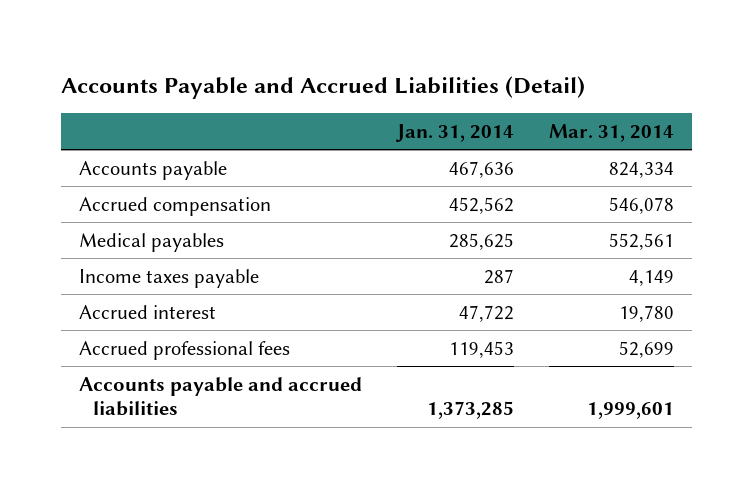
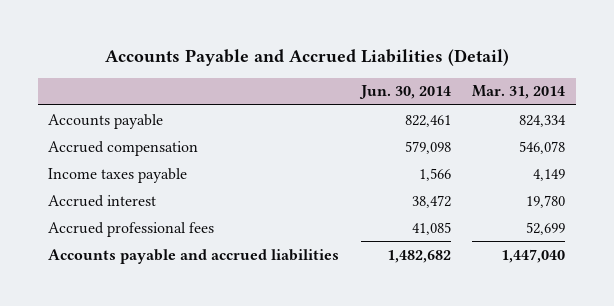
[395,123,515,142] Jan. 31, 2014 -> none
none -> [358,85,451,100] Jun. 30, 2014
[78,232,224,252] Medical payables -> none
[587,402,675,420] 1,999,601 -> [501,248,566,263] 1,447,040

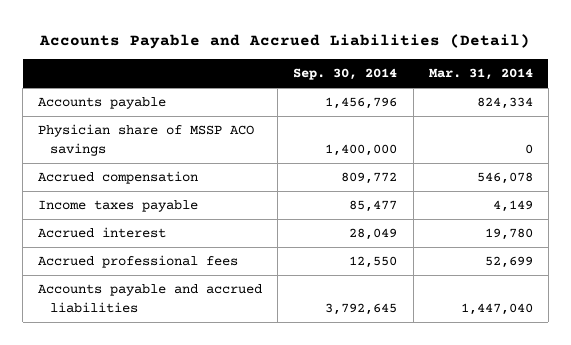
[358,85,451,100] Jun. 30, 2014 -> none
none -> [293,68,398,81] Sep. 30, 2014
none -> [38,124,255,156] Physician share of MSSP ACO savings

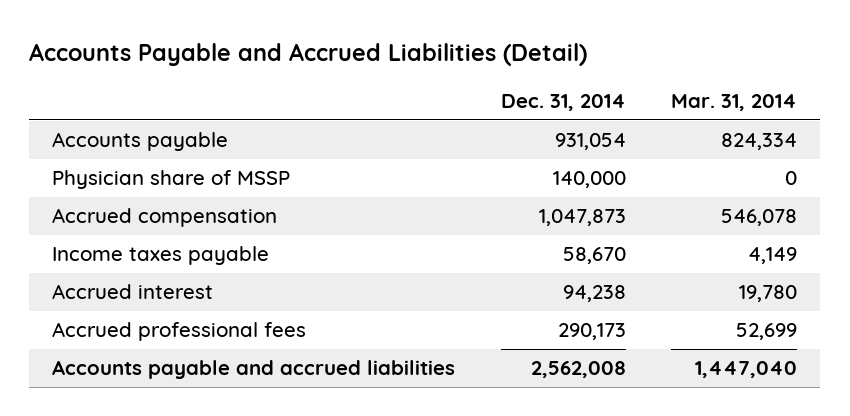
[293,68,398,81] Sep. 30, 2014 -> none
none -> [500,94,626,112] Dec. 31, 2014
[38,124,255,156] Physician share of MSSP ACO savings -> [52,170,291,190] Physician share of MSSP

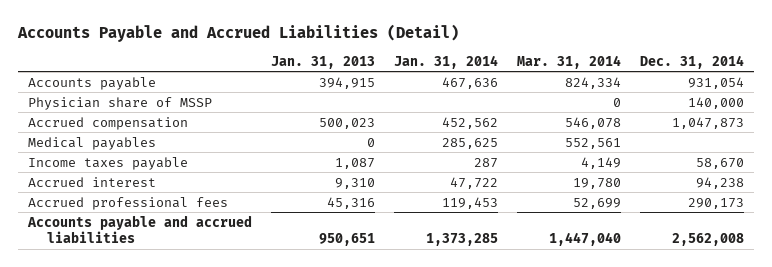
none -> [270,55,375,69] Jan. 31, 2013
none -> [393,54,498,69] Jan. 31, 2014
none -> [27,136,156,150] Medical payables

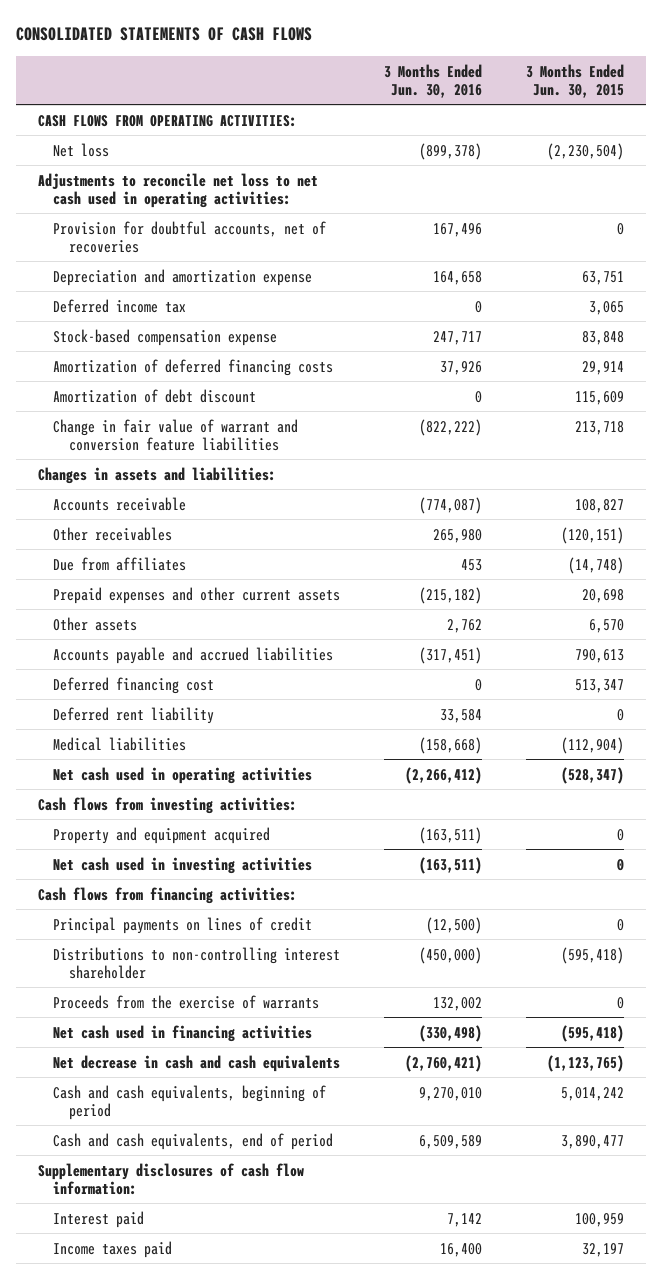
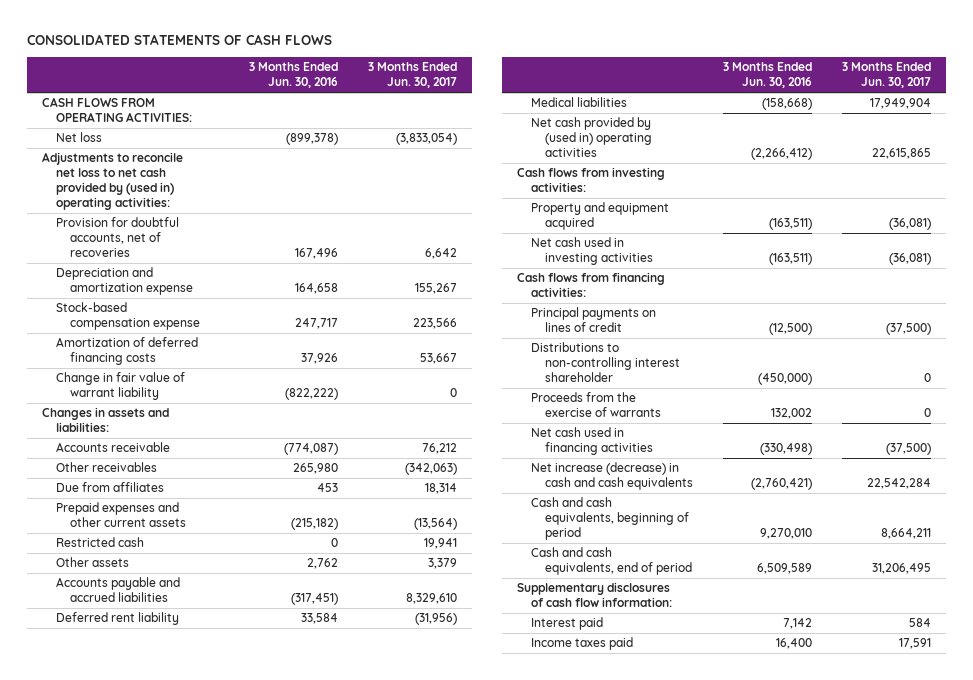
[525,63,624,98] 3 Months Ended Jun. 30, 2015 -> none
none -> [367,62,457,89] 3 Months Ended Jun. 30, 2017
[37,172,318,208] Adjustments to reconcile net loss to net cash used in operating activities: -> [41,152,183,211] Adjustments to reconcile net loss to net cash provided by (used in) operating activities:
[53,298,187,313] Deferred income tax -> none
[53,388,257,403] Amortization of debt discount -> none
[53,418,299,451] Change in fair value of warrant and conversion feature liabilities -> [56,372,186,401] Change in fair value of warrant liability
none -> [56,537,145,548] Restricted cash
[53,676,215,694] Deferred financing cost -> none
[53,766,313,784] Net cash used in operating activities -> [530,117,653,158] Net cash provided by (used in) operating activities
[53,1054,341,1072] Net decrease in cash and cash equivalents -> [530,462,694,491] Net increase (decrease) in cash and cash equivalents

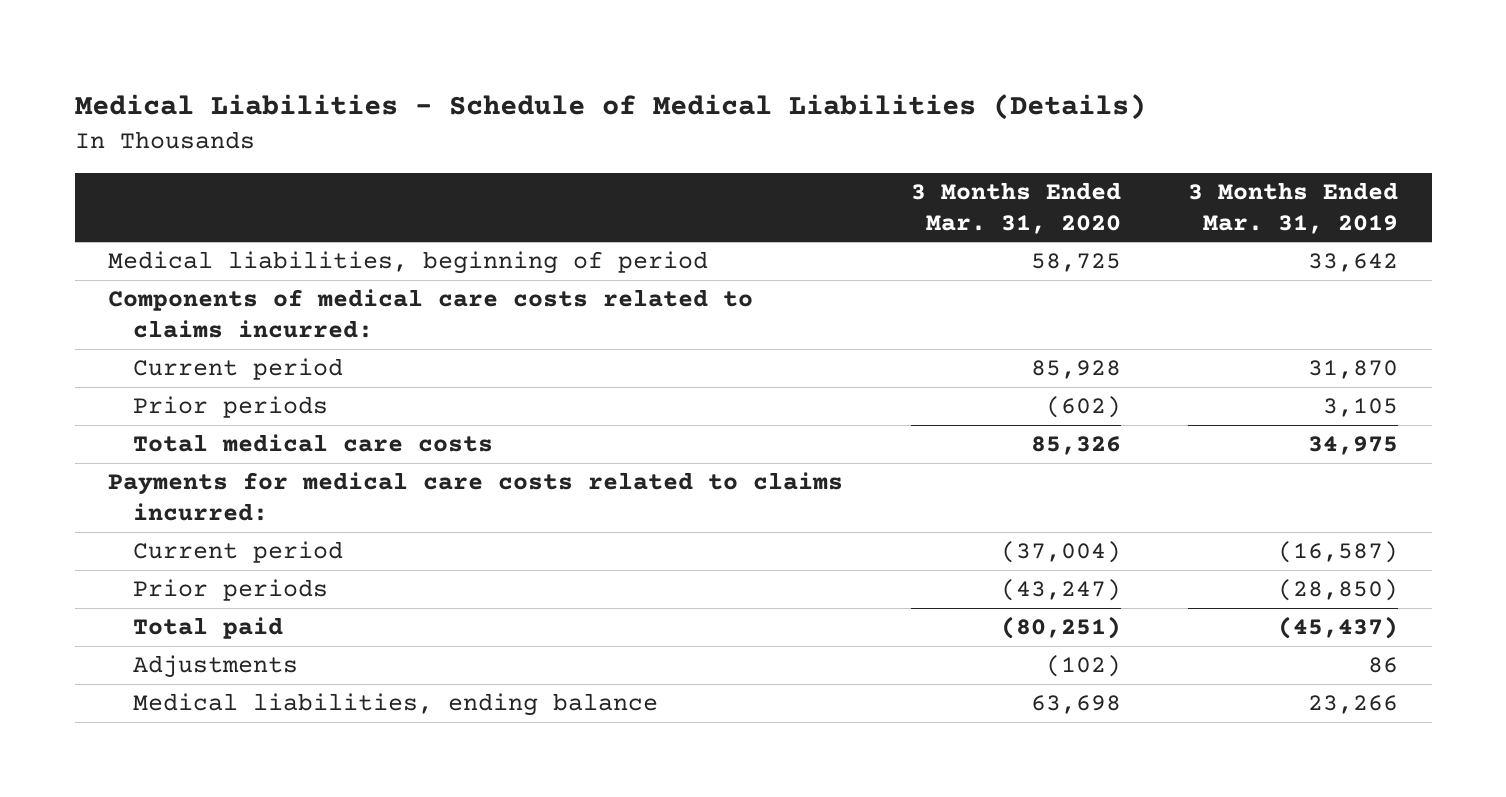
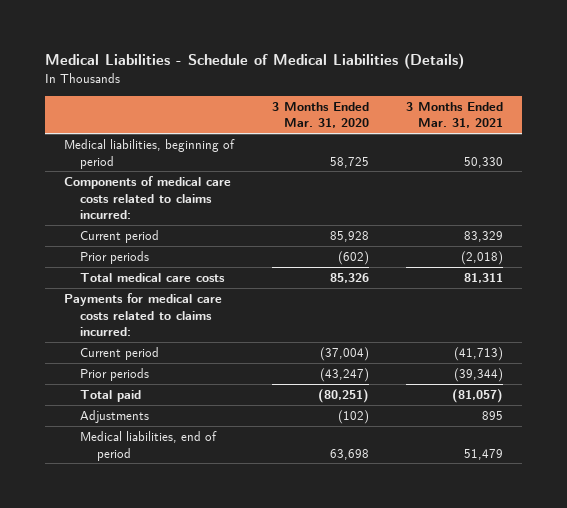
[1188,182,1399,234] 3 Months Ended Mar. 31, 2019 -> none
none -> [406,101,504,129] 3 Months Ended Mar. 31, 2021
[132,693,658,717] Medical liabilities, ending balance -> [80,430,218,461] Medical liabilities, end of period

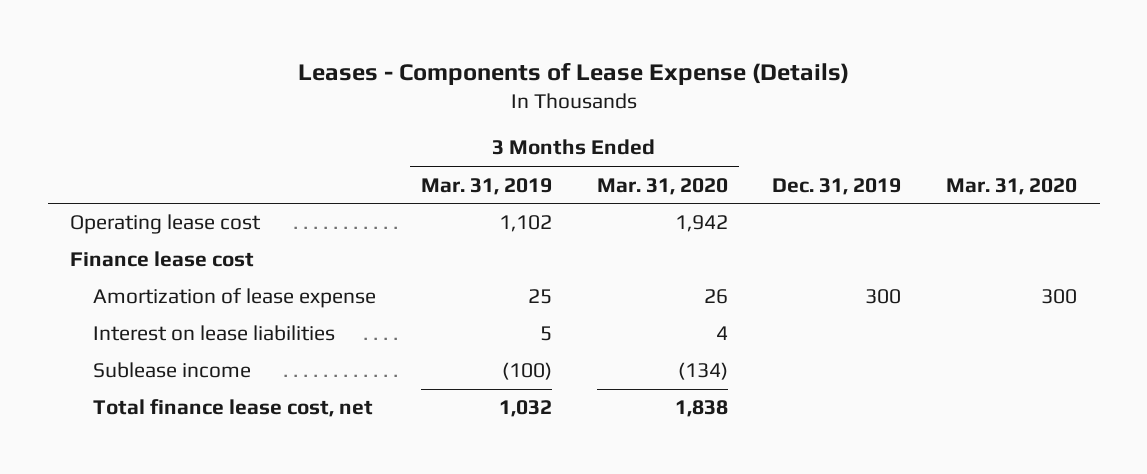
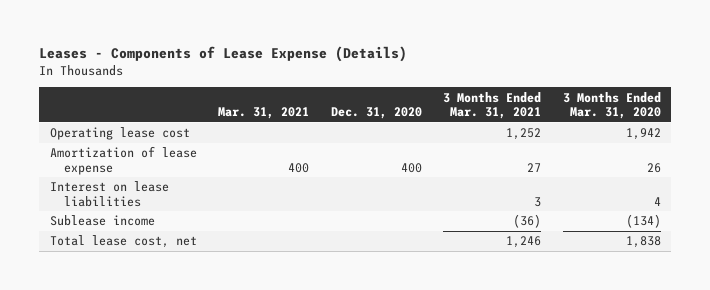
[420,177,552,195] Mar. 31, 2019 -> none
[772,177,902,195] Dec. 31, 2019 -> none
[946,177,1078,195] Mar. 31, 2020 -> none
none -> [218,107,310,120] Mar. 31, 2021
none -> [330,107,422,120] Dec. 31, 2020
none -> [443,91,542,120] 3 Months Ended Mar. 31, 2021
[70,251,255,268] Finance lease cost -> none
[92,399,373,418] Total finance lease cost, net -> [49,235,197,249] Total lease cost, net

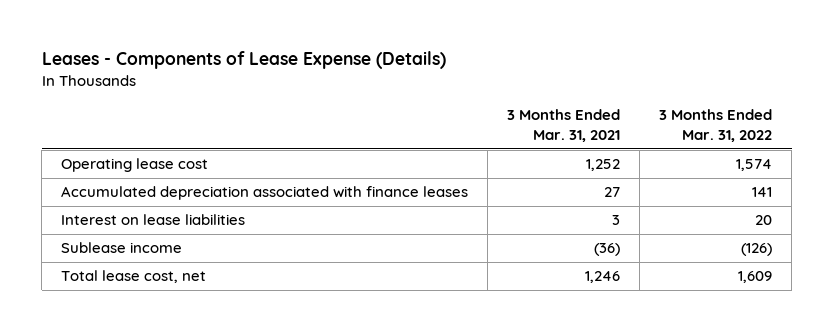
[218,107,310,120] Mar. 31, 2021 -> none
[330,107,422,120] Dec. 31, 2020 -> none
[562,91,661,120] 3 Months Ended Mar. 31, 2020 -> none
none -> [659,109,773,142] 3 Months Ended Mar. 31, 2022
[49,146,197,175] Amortization of lease expense -> [61,186,469,201] Accumulated depreciation associated with finance leases

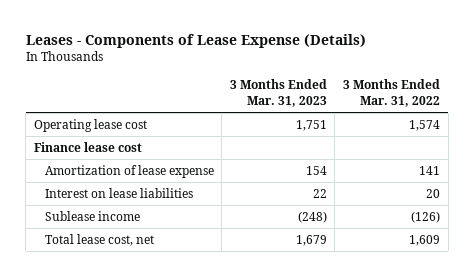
[507,109,621,142] 3 Months Ended Mar. 31, 2021 -> none
none -> [229,79,327,107] 3 Months Ended Mar. 31, 2023
none -> [33,141,142,152] Finance lease cost
[61,186,469,201] Accumulated depreciation associated with finance leases -> [44,164,214,178] Amortization of lease expense

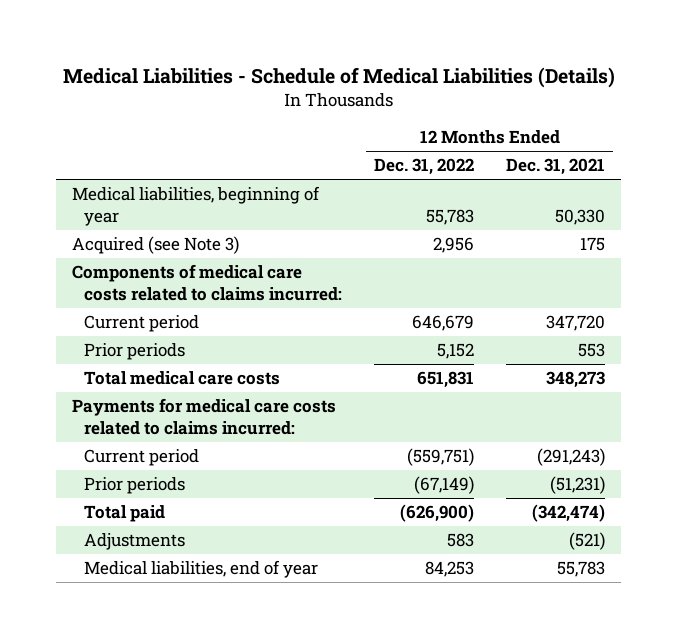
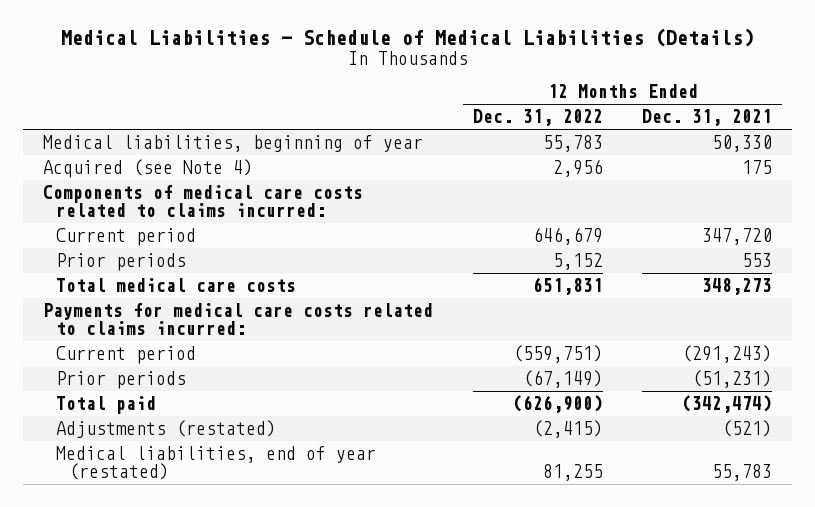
[72,236,240,255] Acquired (see Note 3) -> [43,159,254,179] Acquired (see Note 4)
[84,533,186,551] Adjustments -> [56,420,277,439] Adjustments (restated)
[447,533,475,548] 583 -> [532,420,603,439] (2,415)
[84,560,319,579] Medical liabilities, end of year -> [56,446,377,481] Medical liabilities, end of year (restated)
[425,561,475,578] 84,253 -> [542,464,603,482] 81,255

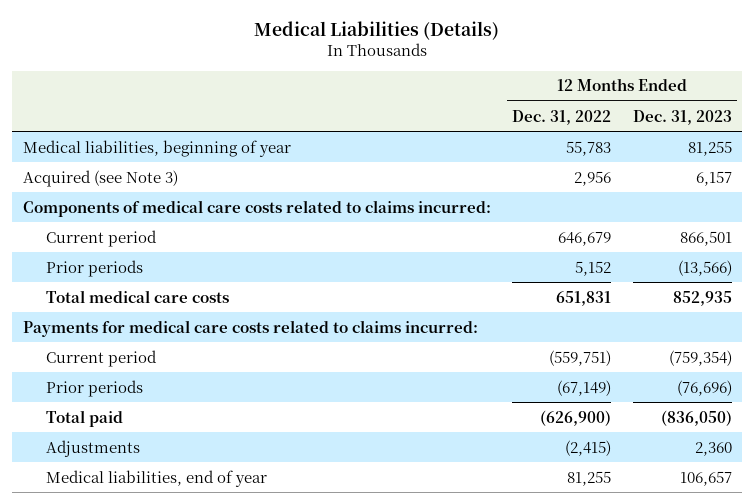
[60,28,754,48] Medical Liabilities - Schedule of Medical Liabilities (Details) -> [254,20,500,40] Medical Liabilities (Details)
[642,109,773,127] Dec. 31, 2021 -> none
none -> [632,109,732,125] Dec. 31, 2023
[43,159,254,179] Acquired (see Note 4) -> [22,169,178,187] Acquired (see Note 3)
[56,420,277,439] Adjustments (restated) -> [45,439,140,457] Adjustments
[56,446,377,481] Medical liabilities, end of year (restated) -> [45,469,267,487] Medical liabilities, end of year

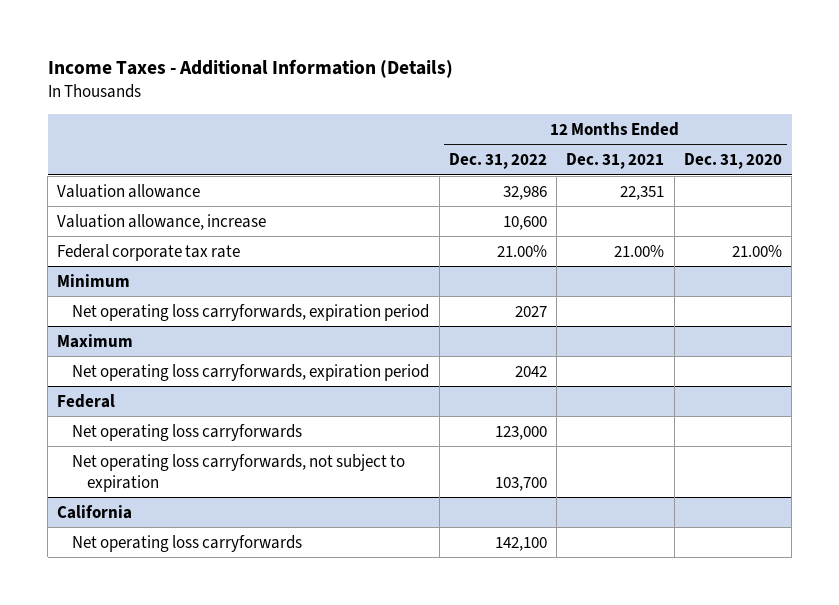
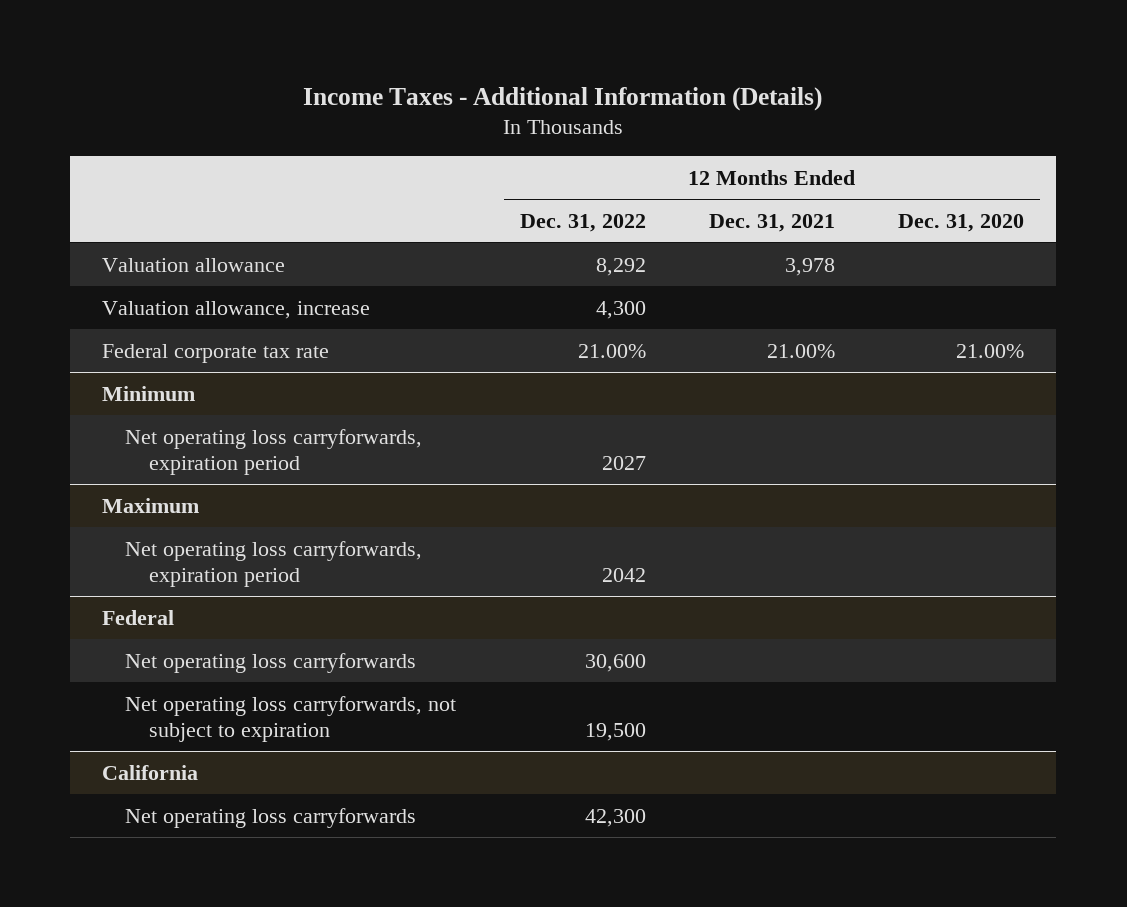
[502,185,547,200] 32,986 -> [595,257,646,276] 8,292
[620,185,665,200] 22,351 -> [785,257,836,276] 3,978
[502,215,547,230] 10,600 -> [595,300,646,319] 4,300
[494,425,547,440] 123,000 -> [584,653,646,672] 30,600
[494,476,547,491] 103,700 -> [584,723,646,742] 19,500
[494,536,547,551] 142,100 -> [584,808,646,827] 42,300

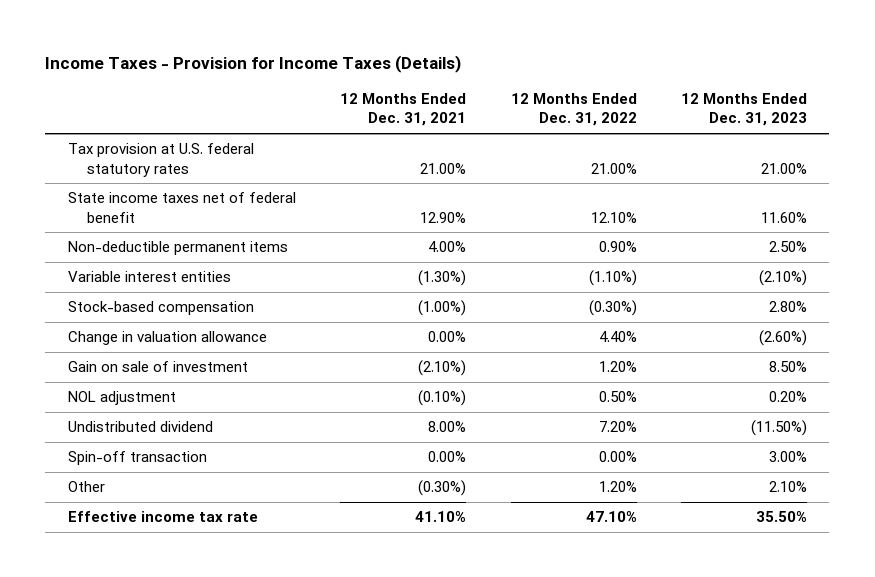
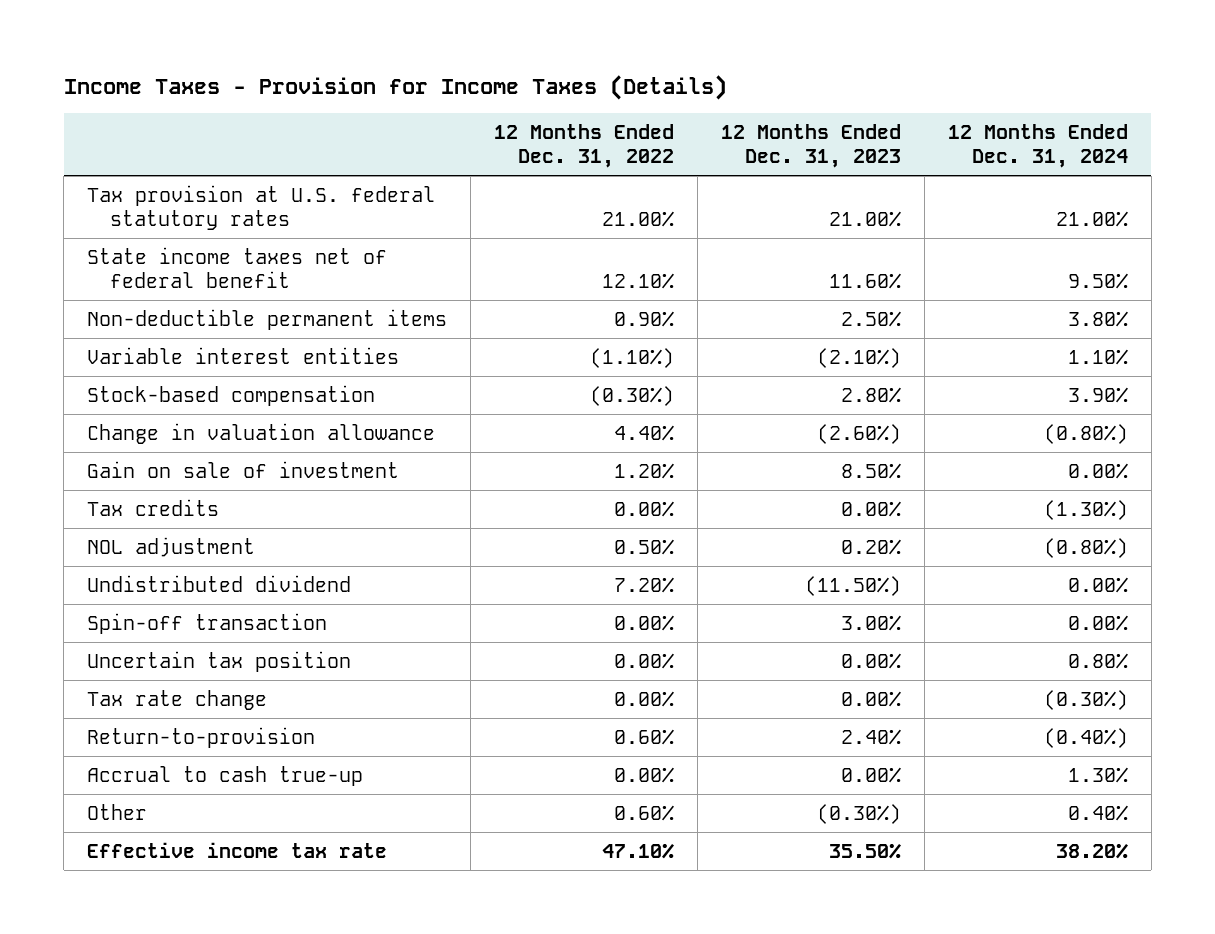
[340,92,467,127] 12 Months Ended Dec. 31, 2021 -> none
none -> [947,123,1128,168] 12 Months Ended Dec. 31, 2024
none -> [87,498,220,516] Tax credits
none -> [87,650,352,672] Uncertain tax position
none -> [87,689,268,710] Tax rate change
none -> [87,726,316,748] Return-to-provision
none -> [87,765,364,786] Accrual to cash true-up
[598,481,637,493] 1.20% -> [614,804,675,821] 0.60%
[769,481,808,493] 2.10% -> [816,803,901,824] (0.30%)

